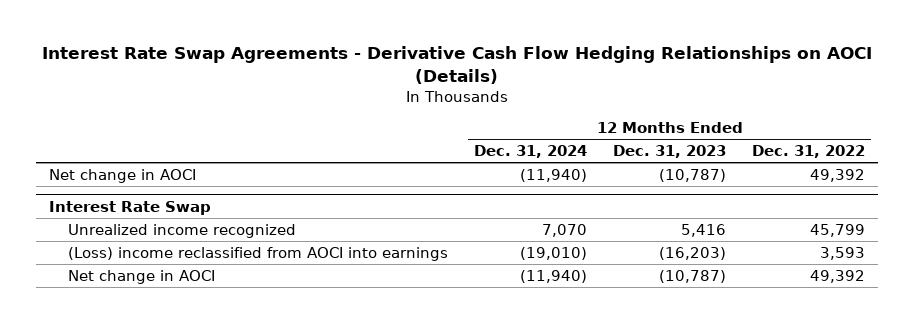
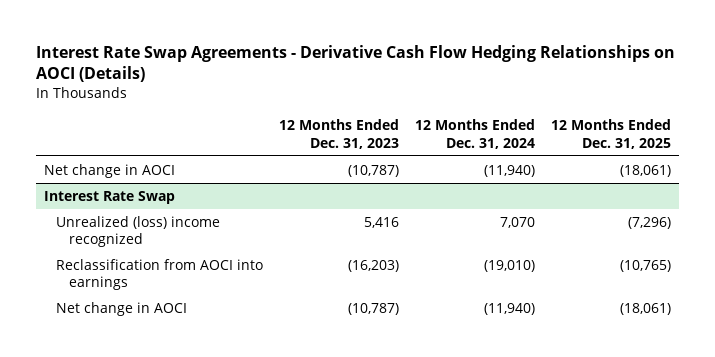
[751,145,865,159] Dec. 31, 2022 -> none
none -> [550,119,671,149] 12 Months Ended Dec. 31, 2025
[68,223,297,238] Unrealized income recognized -> [56,215,221,248] Unrealized (loss) income recognized
[68,246,449,261] (Loss) income reclassified from AOCI into earnings -> [56,258,264,291] Reclassification from AOCI into earnings

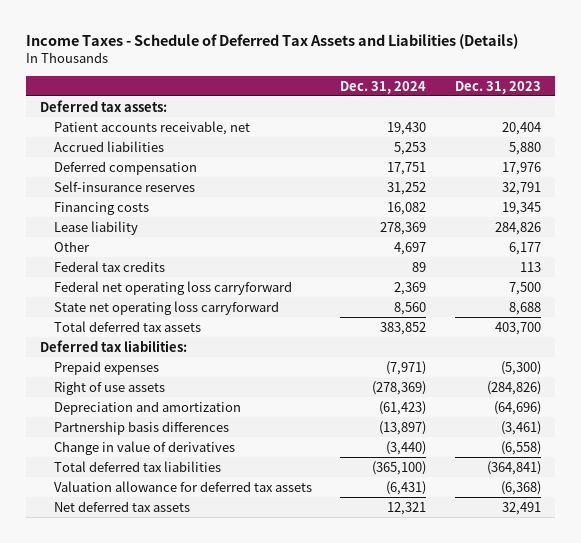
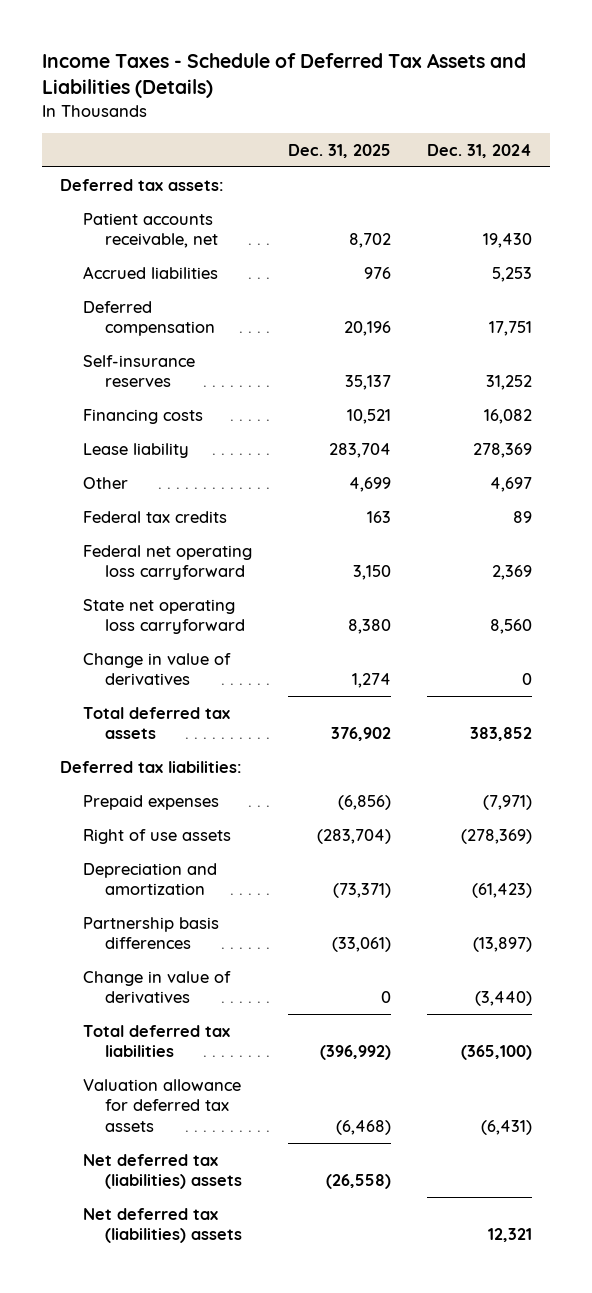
[454,80,541,94] Dec. 31, 2023 -> none
none -> [287,144,391,159] Dec. 31, 2025
none -> [82,652,231,686] Change in value of derivatives
none -> [82,1153,243,1190] Net deferred tax (liabilities) assets
[53,500,190,512] Net deferred tax assets -> [82,1207,243,1244] Net deferred tax (liabilities) assets

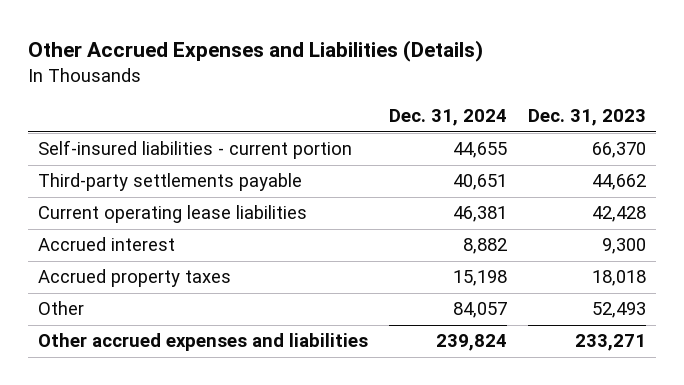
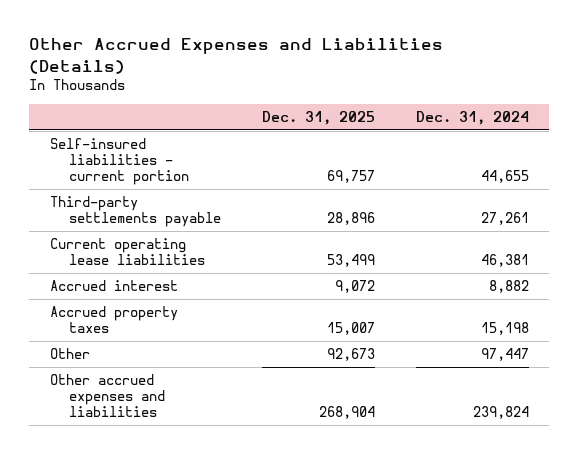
[527,109,646,127] Dec. 31, 2023 -> none
none -> [262,110,376,125] Dec. 31, 2025
[453,174,508,191] 40,651 -> [480,212,529,226] 27,261
[453,302,508,319] 84,057 -> [480,348,529,362] 97,447

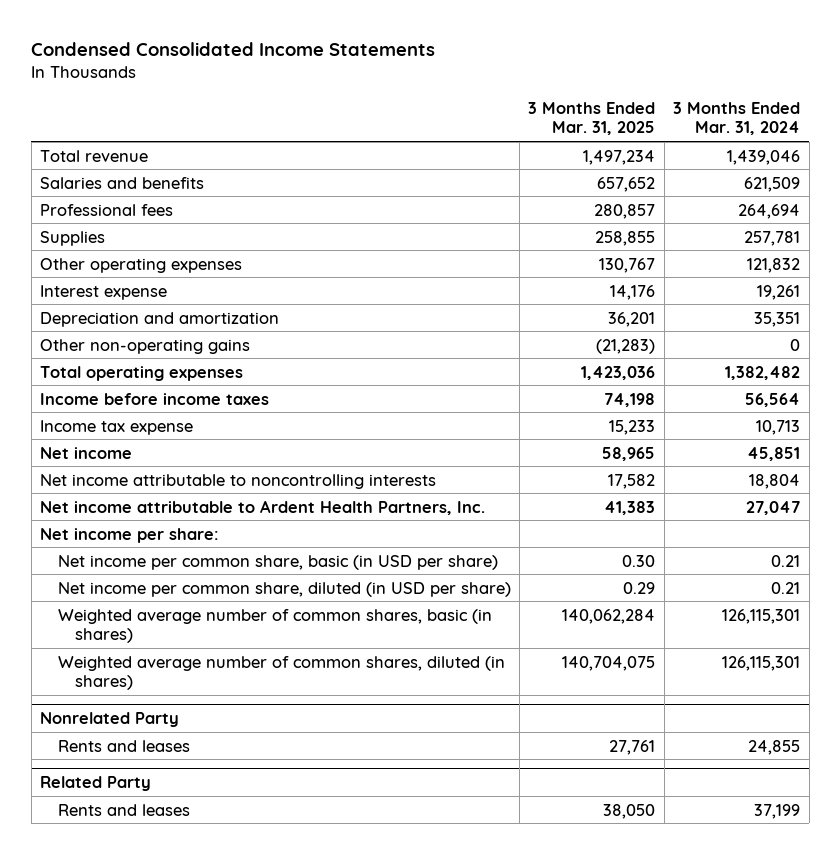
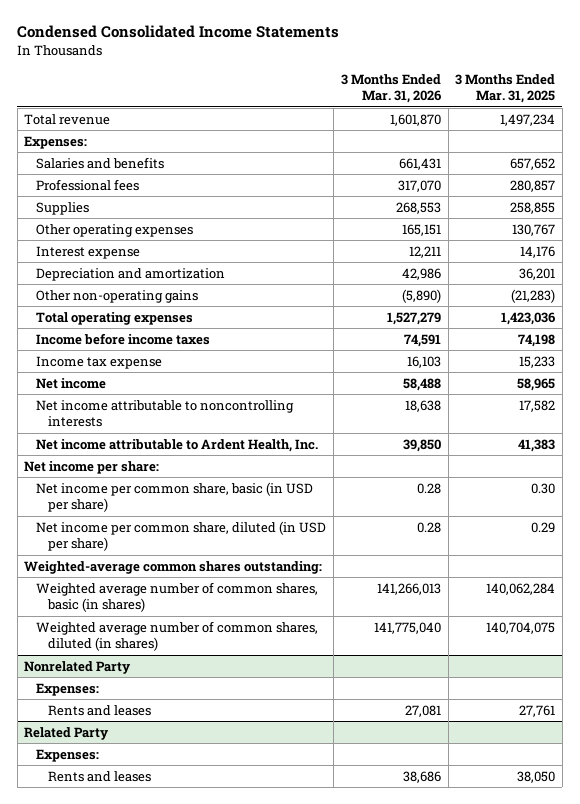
[673,102,801,136] 3 Months Ended Mar. 31, 2024 -> none
none -> [340,73,441,104] 3 Months Ended Mar. 31, 2026
none -> [24,135,88,149] Expenses:
[40,499,486,515] Net income attributable to Ardent Health Partners, Inc. -> [36,438,319,452] Net income attributable to Ardent Health, Inc.
none -> [24,560,323,574] Weighted-average common shares outstanding:
none -> [36,682,100,696] Expenses:
none -> [36,748,100,762] Expenses:

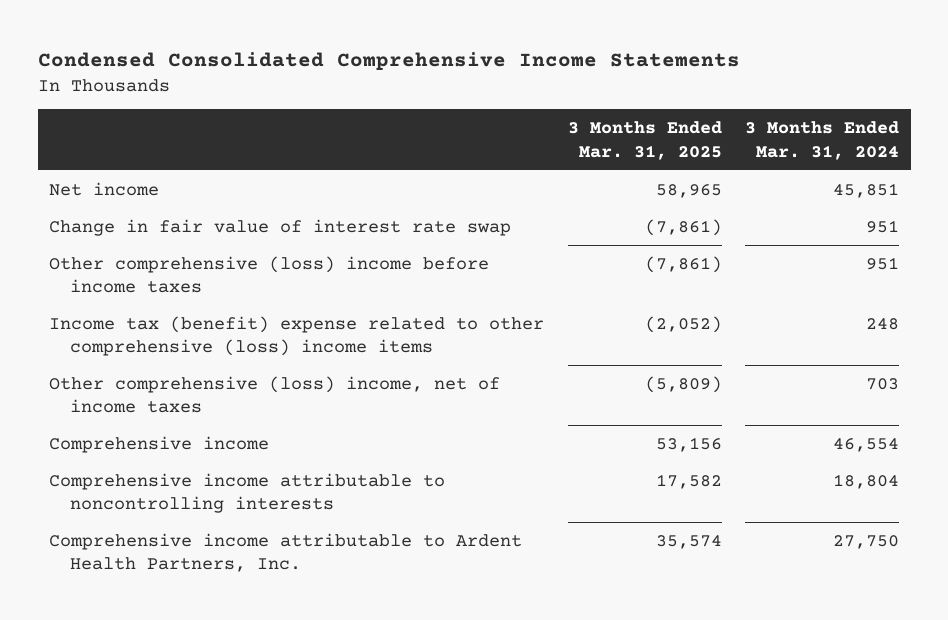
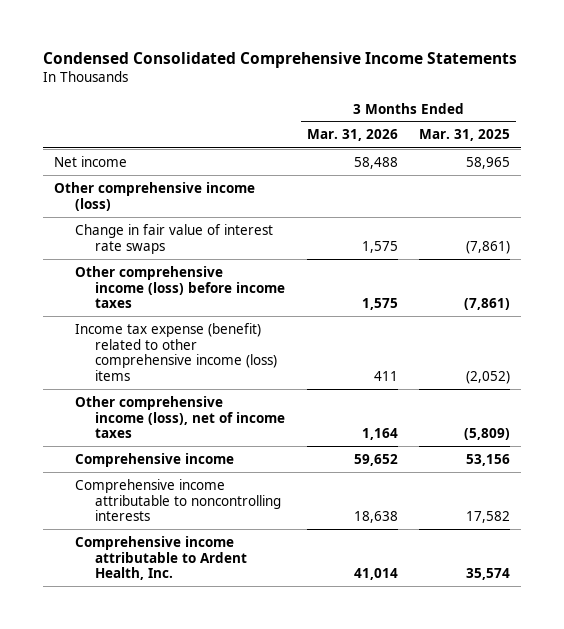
[744,121,899,160] 3 Months Ended Mar. 31, 2024 -> none
none -> [306,129,398,142] Mar. 31, 2026
none -> [53,181,255,211] Other comprehensive income (loss)
[49,218,512,236] Change in fair value of interest rate swap -> [74,223,273,254] Change in fair value of interest rate swaps
[49,255,490,294] Other comprehensive (loss) income before income taxes -> [74,265,286,309] Other comprehensive income (loss) before income taxes
[49,315,545,357] Income tax (benefit) expense related to other comprehensive (loss) income items -> [74,322,278,382] Income tax expense (benefit) related to other comprehensive income (loss) items
[49,375,501,414] Other comprehensive (loss) income, net of income taxes -> [74,395,286,439] Other comprehensive income (loss), net of income taxes
[49,532,523,573] Comprehensive income attributable to Ardent Health Partners, Inc. -> [74,535,248,581] Comprehensive income attributable to Ardent Health, Inc.

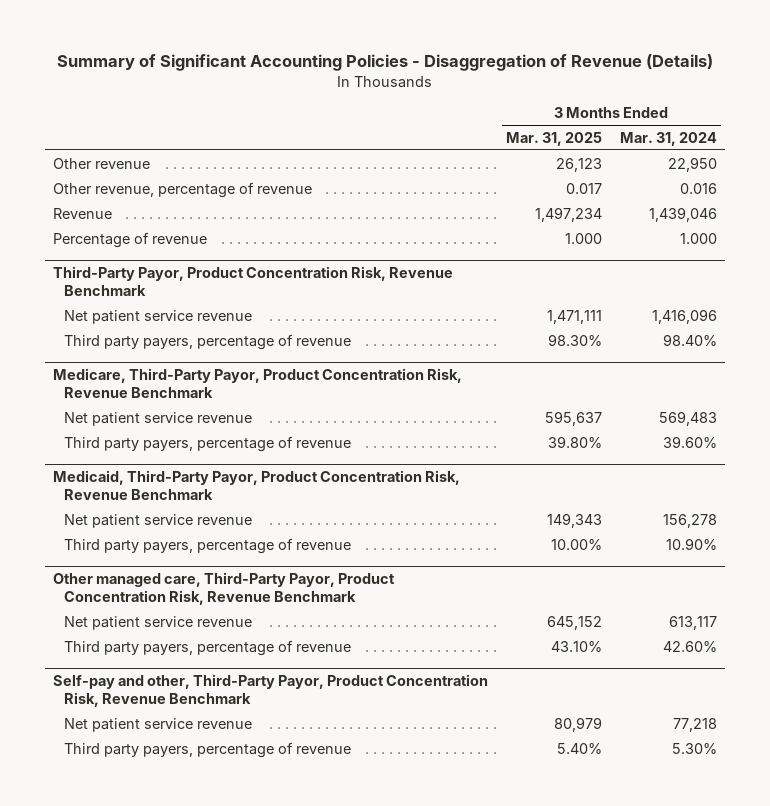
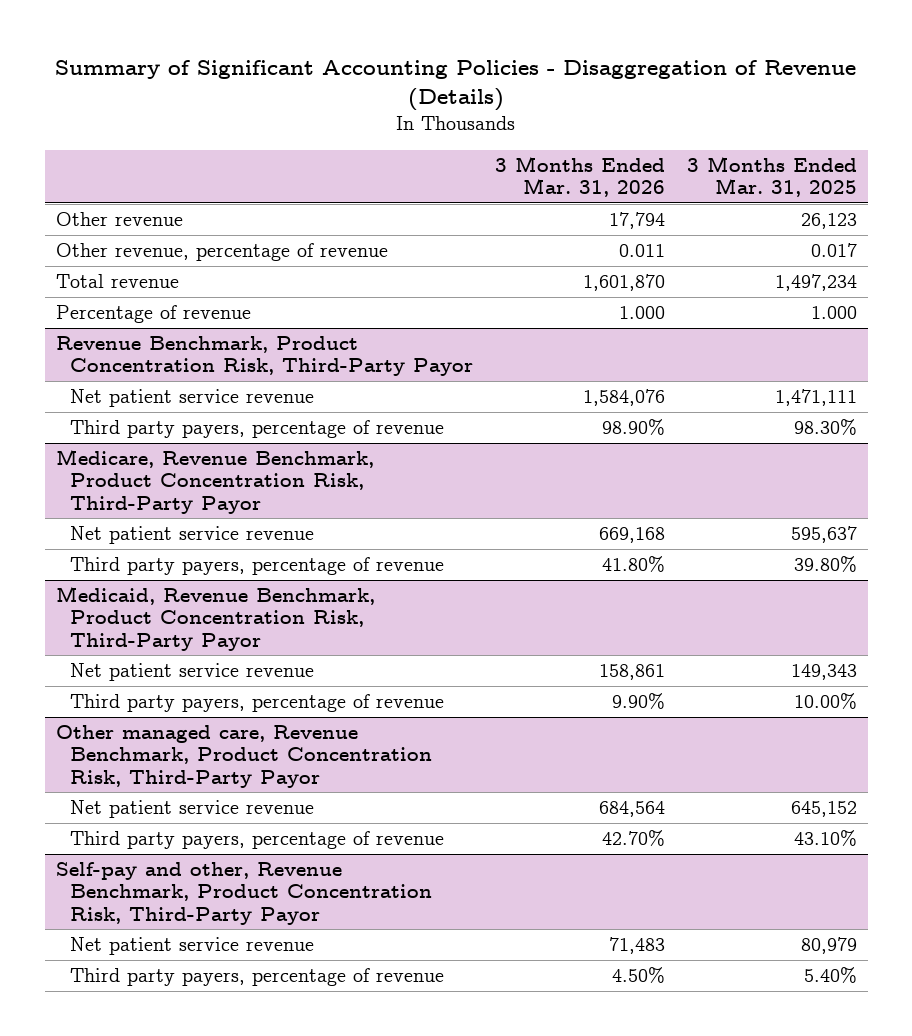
[619,131,717,146] Mar. 31, 2024 -> none
none -> [494,155,665,198] 3 Months Ended Mar. 31, 2026
[53,207,113,219] Revenue -> [55,274,179,289] Total revenue
[53,265,454,296] Third-Party Payor, Product Concentration Risk, Revenue Benchmark -> [55,336,473,377] Revenue Benchmark, Product Concentration Risk, Third-Party Payor
[53,367,463,398] Medicare, Third-Party Payor, Product Concentration Risk, Revenue Benchmark -> [55,449,374,514] Medicare, Revenue Benchmark, Product Concentration Risk, Third-Party Payor
[53,469,461,500] Medicaid, Third-Party Payor, Product Concentration Risk, Revenue Benchmark -> [55,586,375,651] Medicaid, Revenue Benchmark, Product Concentration Risk, Third-Party Payor
[53,571,396,605] Other managed care, Third-Party Payor, Product Concentration Risk, Revenue Benchmark -> [55,725,432,788] Other managed care, Revenue Benchmark, Product Concentration Risk, Third-Party Payor
[53,673,489,707] Self-pay and other, Third-Party Payor, Product Concentration Risk, Revenue Benchmark -> [55,862,432,925] Self-pay and other, Revenue Benchmark, Product Concentration Risk, Third-Party Payor

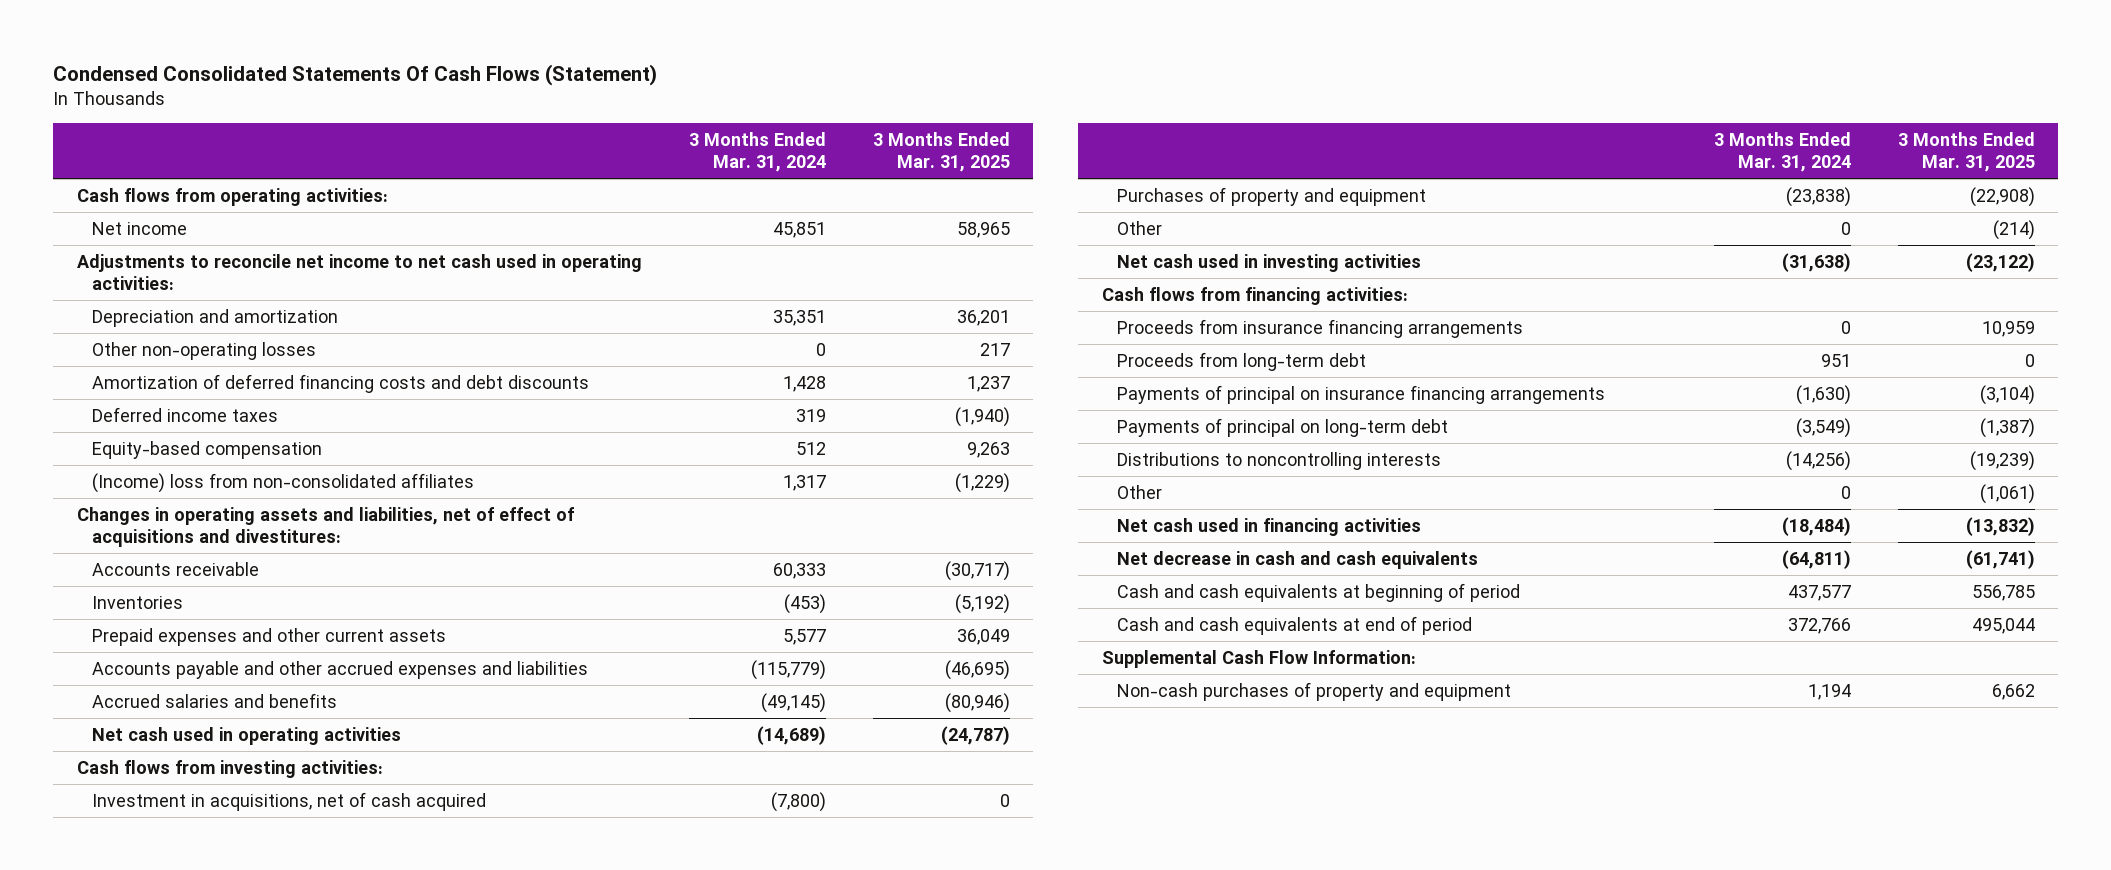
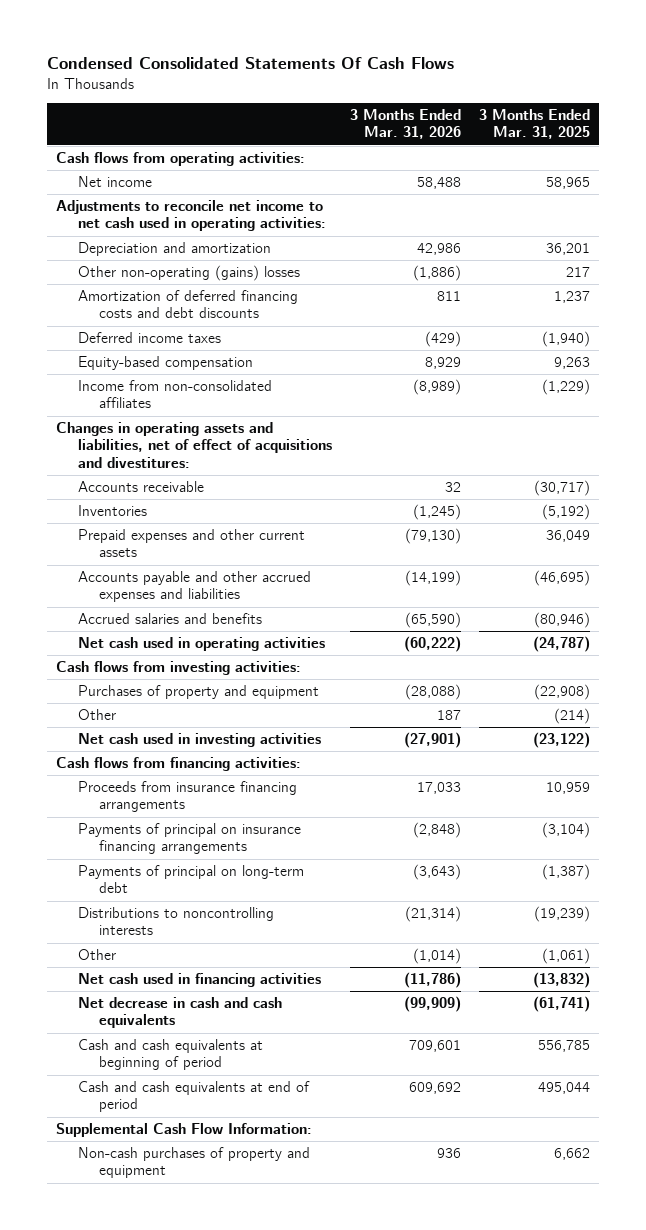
[52,63,657,86] Condensed Consolidated Statements Of Cash Flows (Statement) -> [47,57,455,70] Condensed Consolidated Statements Of Cash Flows
[688,131,826,172] 3 Months Ended Mar. 31, 2024 -> none
none -> [349,109,461,140] 3 Months Ended Mar. 31, 2026
[91,341,316,360] Other non-operating losses -> [77,265,300,282] Other non-operating (gains) losses
[91,472,474,493] (Income) loss from non-consolidated affiliates -> [77,380,272,409] Income from non-consolidated affiliates
[91,791,486,811] Investment in acquisitions, net of cash acquired -> none
[1116,351,1366,371] Proceeds from long-term debt -> none

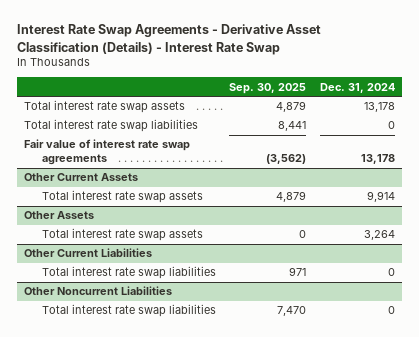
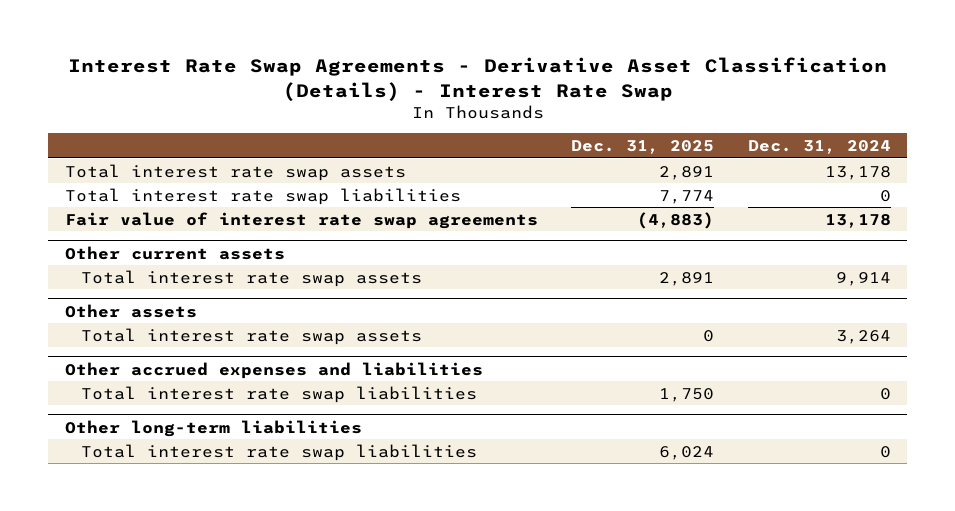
[229,82,307,94] Sep. 30, 2025 -> none
none -> [571,139,715,154] Dec. 31, 2025
[24,173,139,182] Other Current Assets -> [64,245,285,260] Other current assets
[24,211,95,220] Other Assets -> [64,303,197,318] Other assets
[24,248,153,258] Other Current Liabilities -> [64,361,483,379] Other accrued expenses and liabilities
[24,286,173,296] Other Noncurrent Liabilities -> [64,419,362,437] Other long-term liabilities

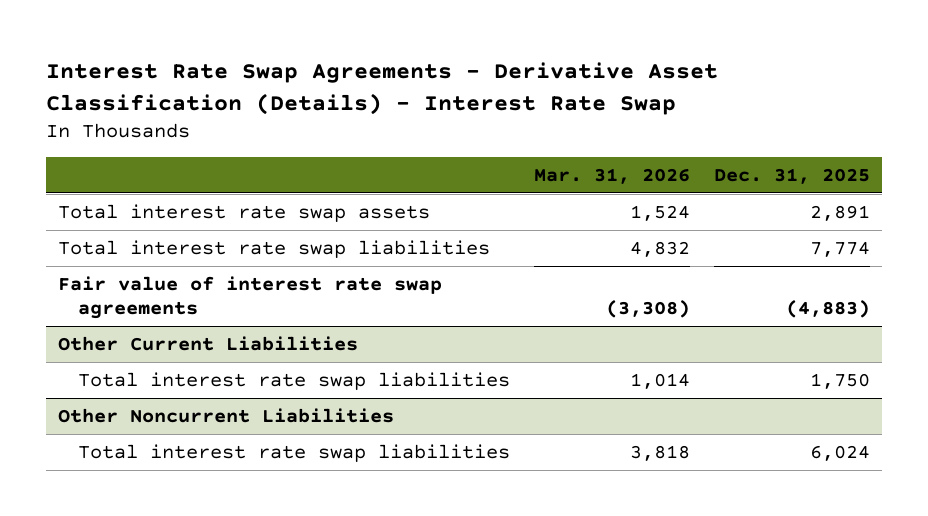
[747,139,891,154] Dec. 31, 2024 -> none
none -> [533,168,690,185] Mar. 31, 2026
[64,245,285,260] Other current assets -> none
[81,269,423,287] Total interest rate swap assets -> none
[64,303,197,318] Other assets -> none
[81,327,423,345] Total interest rate swap assets -> none
[64,361,483,379] Other accrued expenses and liabilities -> [58,335,359,351] Other Current Liabilities
[64,419,362,437] Other long-term liabilities -> [58,407,395,423] Other Noncurrent Liabilities

